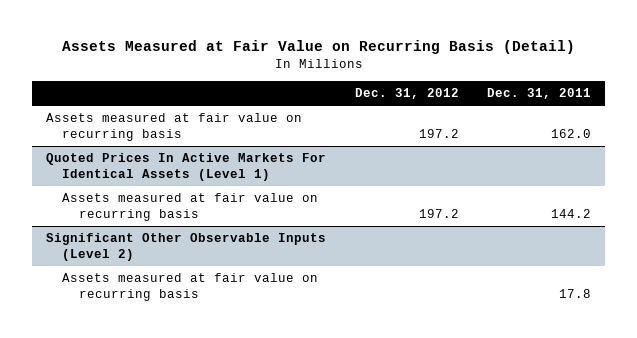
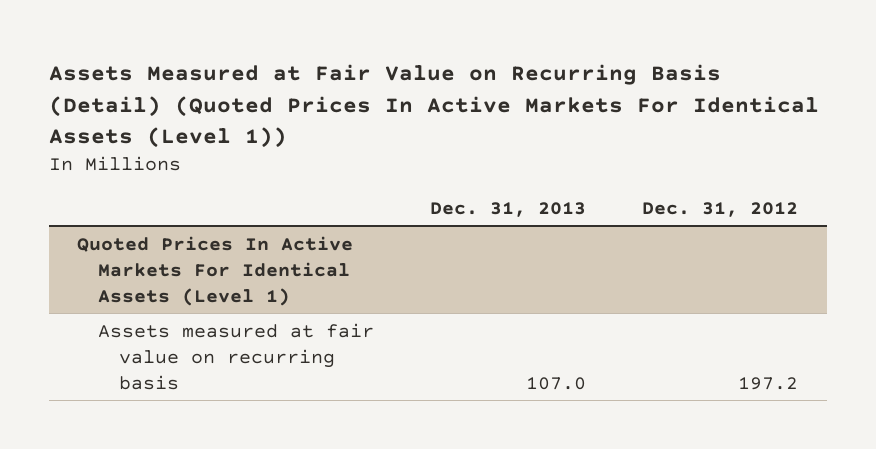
[61,40,575,55] Assets Measured at Fair Value on Recurring Basis (Detail) -> [49,64,820,148] Assets Measured at Fair Value on Recurring Basis (Detail) (Quoted Prices In Active Markets For Identical Assets (Level 1))
[487,88,592,100] Dec. 31, 2011 -> none
none -> [430,201,587,217] Dec. 31, 2013
[46,113,303,141] Assets measured at fair value on recurring basis -> none
[46,233,327,261] Significant Other Observable Inputs (Level 2) -> none
[62,273,319,301] Assets measured at fair value on recurring basis -> none

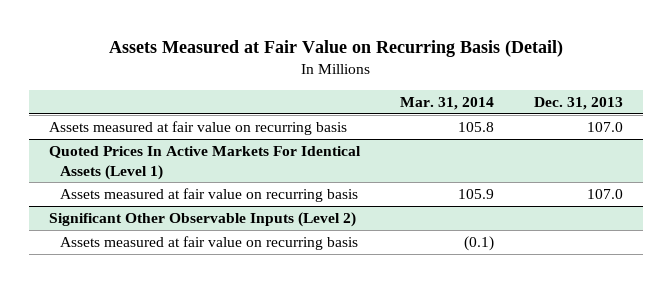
[49,64,820,148] Assets Measured at Fair Value on Recurring Basis (Detail) (Quoted Prices In Active Markets For Identical Assets (Level 1)) -> [108,40,563,58] Assets Measured at Fair Value on Recurring Basis (Detail)
[642,201,799,217] Dec. 31, 2012 -> none
none -> [399,97,494,111] Mar. 31, 2014
none -> [48,121,347,136] Assets measured at fair value on recurring basis
none -> [48,212,356,228] Significant Other Observable Inputs (Level 2)
none -> [60,236,359,251] Assets measured at fair value on recurring basis

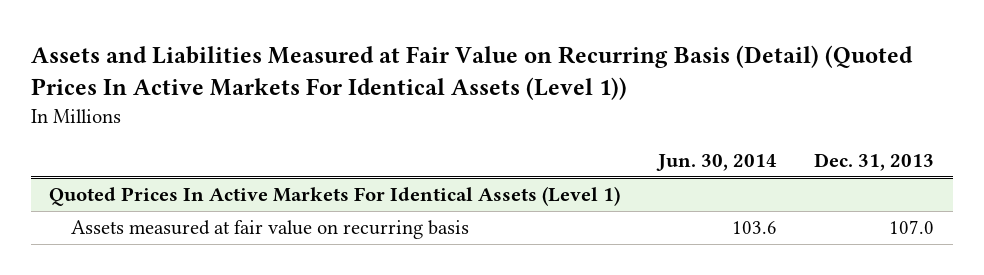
[108,40,563,58] Assets Measured at Fair Value on Recurring Basis (Detail) -> [30,44,913,100] Assets and Liabilities Measured at Fair Value on Recurring Basis (Detail) (Quoted Prices In Active Markets For Identical Assets (Level 1))
[399,97,494,111] Mar. 31, 2014 -> none
none -> [655,153,777,171] Jun. 30, 2014
[48,121,347,136] Assets measured at fair value on recurring basis -> none
[48,212,356,228] Significant Other Observable Inputs (Level 2) -> none
[60,236,359,251] Assets measured at fair value on recurring basis -> none

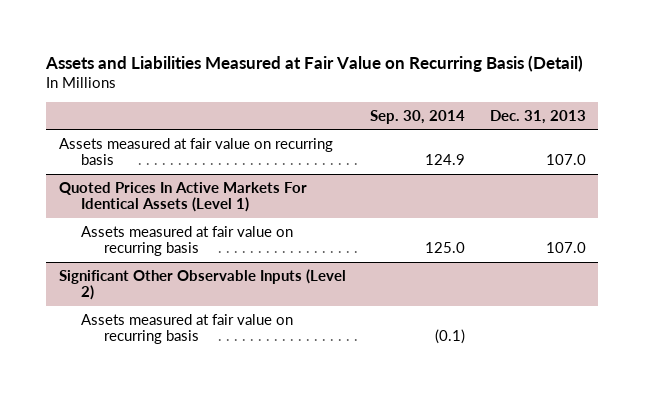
[30,44,913,100] Assets and Liabilities Measured at Fair Value on Recurring Basis (Detail) (Quoted Prices In Active Markets For Identical Assets (Level 1)) -> [45,54,584,72] Assets and Liabilities Measured at Fair Value on Recurring Basis (Detail)
[655,153,777,171] Jun. 30, 2014 -> none
none -> [370,109,466,124] Sep. 30, 2014
none -> [58,137,333,166] Assets measured at fair value on recurring basis
none -> [58,268,346,301] Significant Other Observable Inputs (Level 2)
none -> [81,313,294,345] Assets measured at fair value on recurring basis

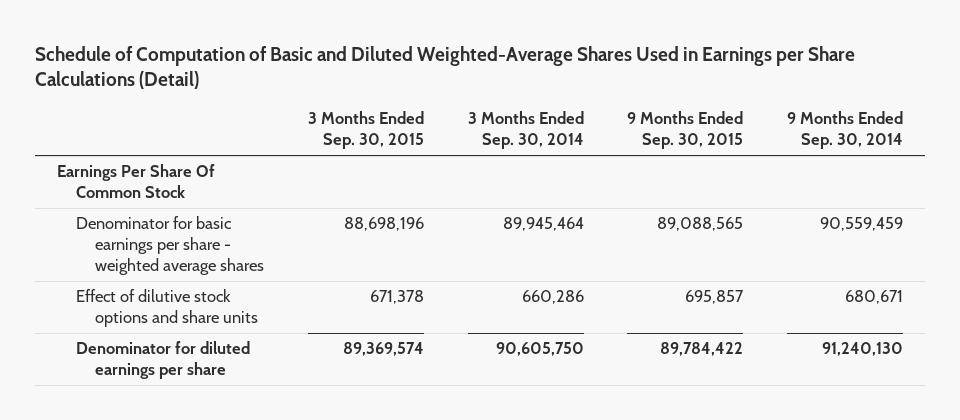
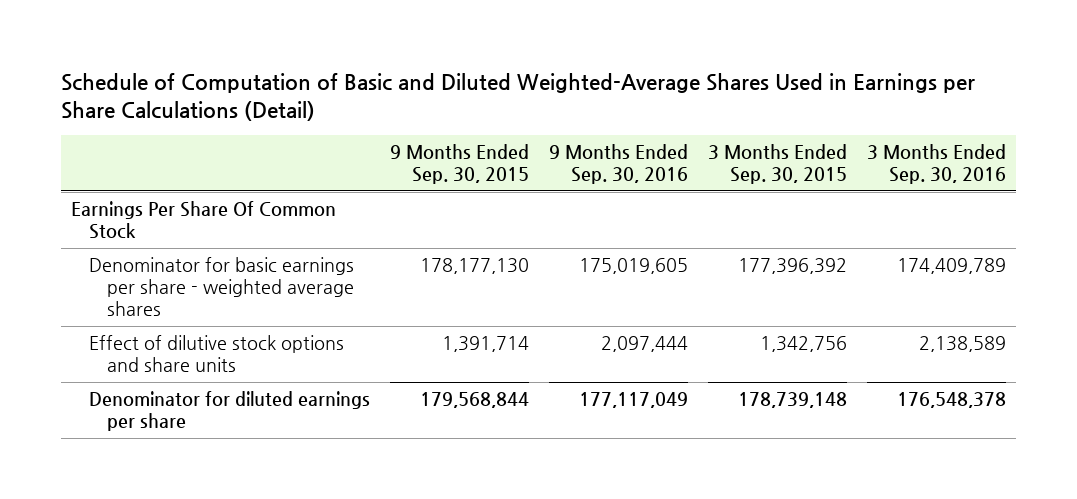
[467,111,584,150] 3 Months Ended Sep. 30, 2014 -> none
[787,111,904,150] 9 Months Ended Sep. 30, 2014 -> none
none -> [548,144,688,185] 9 Months Ended Sep. 30, 2016
none -> [866,144,1006,185] 3 Months Ended Sep. 30, 2016
[343,217,424,232] 88,698,196 -> [737,258,847,275] 177,396,392
[657,217,744,232] 89,088,565 -> [420,258,530,275] 178,177,130
[369,290,424,305] 671,378 -> [759,336,847,353] 1,342,756
[685,290,745,305] 695,857 -> [442,336,530,353] 1,391,714
[342,342,424,357] 89,369,574 -> [737,392,847,409] 178,739,148
[660,342,744,357] 89,784,422 -> [420,392,530,409] 179,568,844

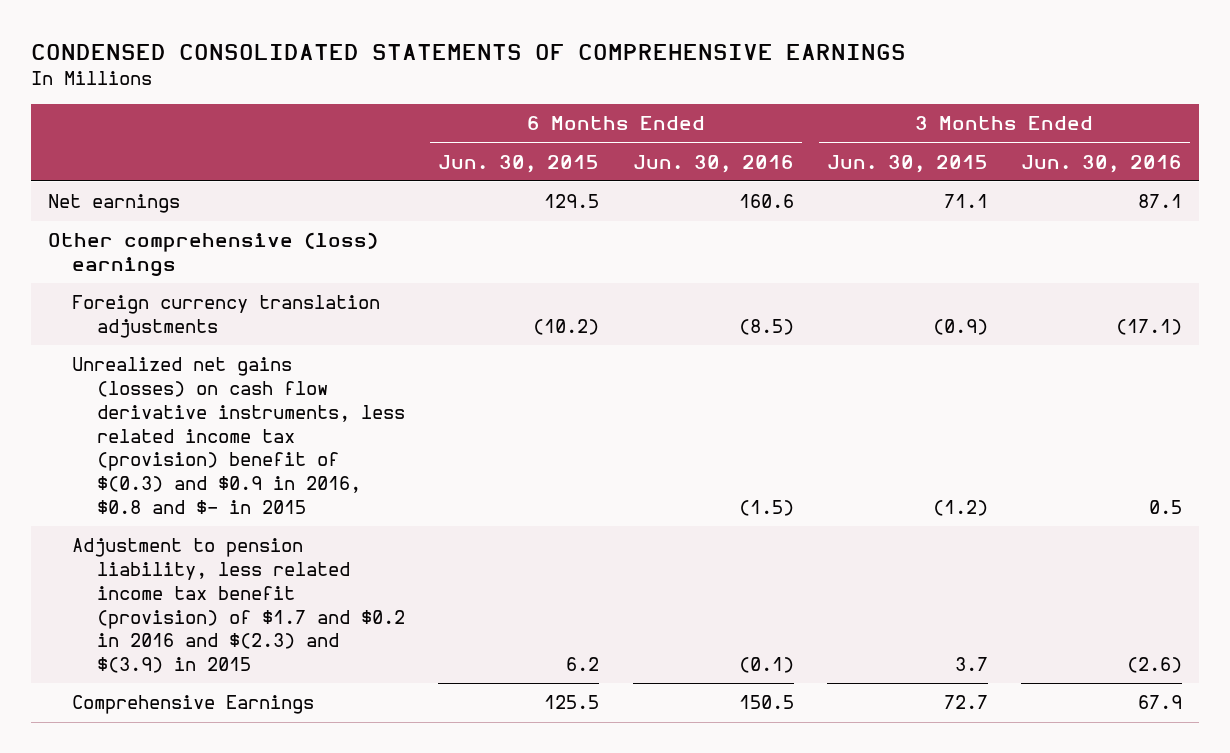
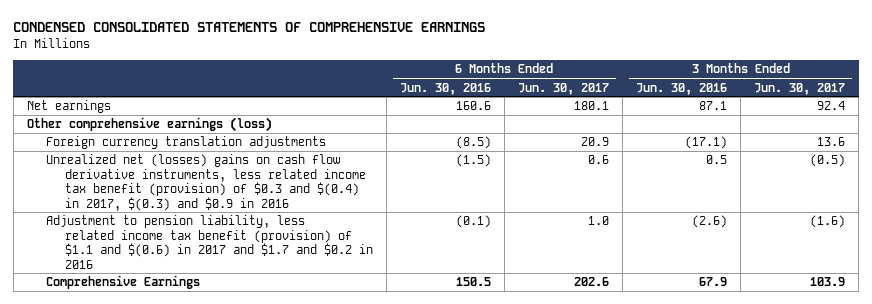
[438,154,600,173] Jun. 30, 2015 -> none
[826,154,988,173] Jun. 30, 2015 -> none
none -> [517,82,609,95] Jun. 30, 2017
none -> [754,82,846,95] Jun. 30, 2017
[47,232,378,277] Other comprehensive (loss) earnings -> [26,117,272,133] Other comprehensive earnings (loss)
[72,357,406,515] Unrealized net gains (losses) on cash flow derivative instruments, less related income tax (provision) benefit of $(0.3) and $0.9 in 2016, $0.8 and $- in 2015 -> [45,154,366,211] Unrealized net (losses) gains on cash flow derivative instruments, less related income tax benefit (provision) of $0.3 and $(0.4) in 2017, $(0.3) and $0.9 in 2016
[72,538,406,674] Adjustment to pension liability, less related income tax benefit (provision) of $1.7 and $0.2 in 2016 and $(2.3) and $(3.9) in 2015 -> [45,215,373,269] Adjustment to pension liability, less related income tax benefit (provision) of $1.1 and $(0.6) in 2017 and $1.7 and $0.2 in 2016

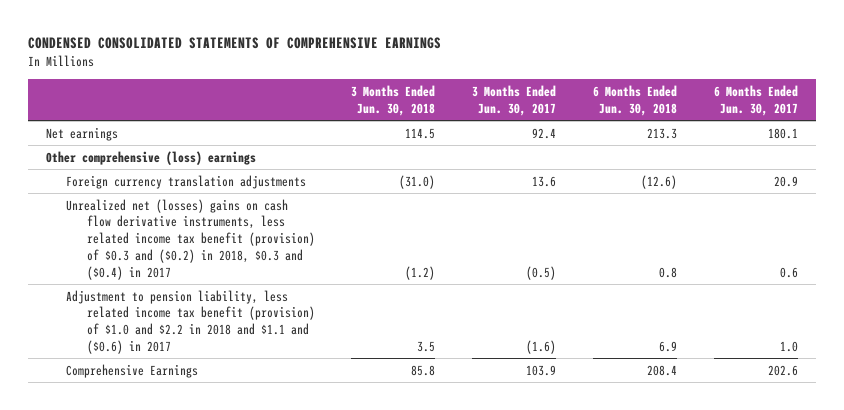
[399,82,491,95] Jun. 30, 2016 -> none
[636,82,728,95] Jun. 30, 2016 -> none
none -> [351,84,436,116] 3 Months Ended Jun. 30, 2018
none -> [593,84,678,116] 6 Months Ended Jun. 30, 2018
[26,117,272,133] Other comprehensive earnings (loss) -> [46,150,257,165] Other comprehensive (loss) earnings
[45,154,366,211] Unrealized net (losses) gains on cash flow derivative instruments, less related income tax benefit (provision) of $0.3 and $(0.4) in 2017, $(0.3) and $0.9 in 2016 -> [66,198,315,280] Unrealized net (losses) gains on cash flow derivative instruments, less related income tax benefit (provision) of $0.3 and ($0.2) in 2018, $0.3 and ($0.4) in 2017
[45,215,373,269] Adjustment to pension liability, less related income tax benefit (provision) of $1.1 and $(0.6) in 2017 and $1.7 and $0.2 in 2016 -> [66,289,315,354] Adjustment to pension liability, less related income tax benefit (provision) of $1.0 and $2.2 in 2018 and $1.1 and ($0.6) in 2017

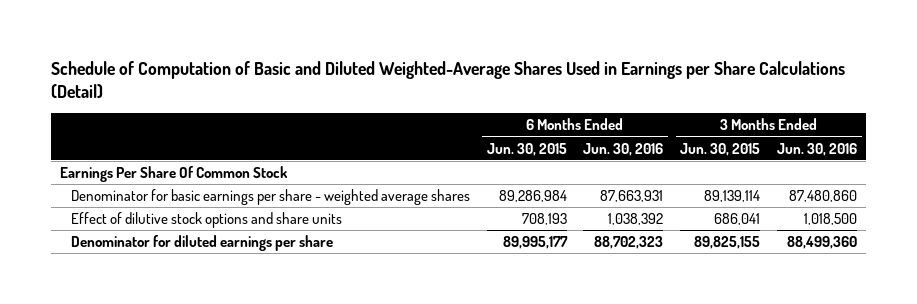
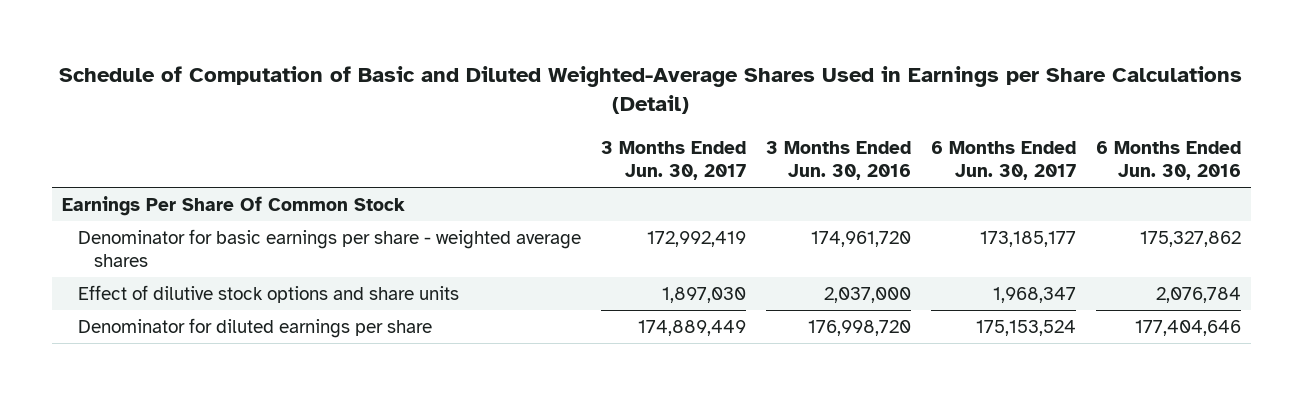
[486,142,567,156] Jun. 30, 2015 -> none
[680,142,761,156] Jun. 30, 2015 -> none
none -> [600,140,746,181] 3 Months Ended Jun. 30, 2017
none -> [930,140,1076,181] 6 Months Ended Jun. 30, 2017
[600,190,664,203] 87,663,931 -> [1139,231,1241,248] 175,327,862
[789,190,858,203] 87,480,860 -> [810,231,911,248] 174,961,720
[608,213,664,226] 1,038,392 -> [1155,287,1241,304] 2,076,784
[804,213,858,226] 1,018,500 -> [823,287,911,304] 2,037,000
[594,236,664,250] 88,702,323 -> [1134,320,1241,337] 177,404,646
[787,236,858,250] 88,499,360 -> [807,320,911,337] 176,998,720

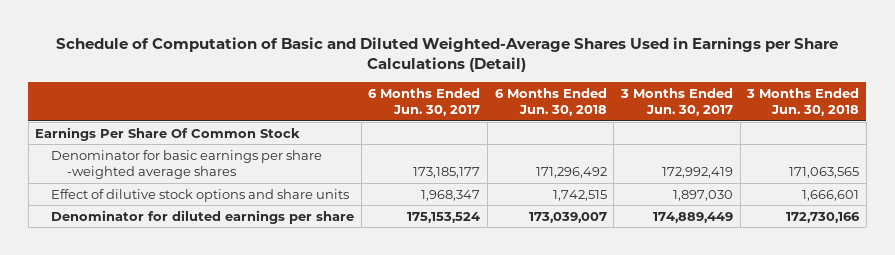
[765,140,911,181] 3 Months Ended Jun. 30, 2016 -> none
[1095,140,1241,181] 6 Months Ended Jun. 30, 2016 -> none
none -> [494,87,607,117] 6 Months Ended Jun. 30, 2018
none -> [746,87,860,117] 3 Months Ended Jun. 30, 2018
[77,229,581,268] Denominator for basic earnings per share - weighted average shares -> [50,149,322,180] Denominator for basic earnings per share -weighted average shares

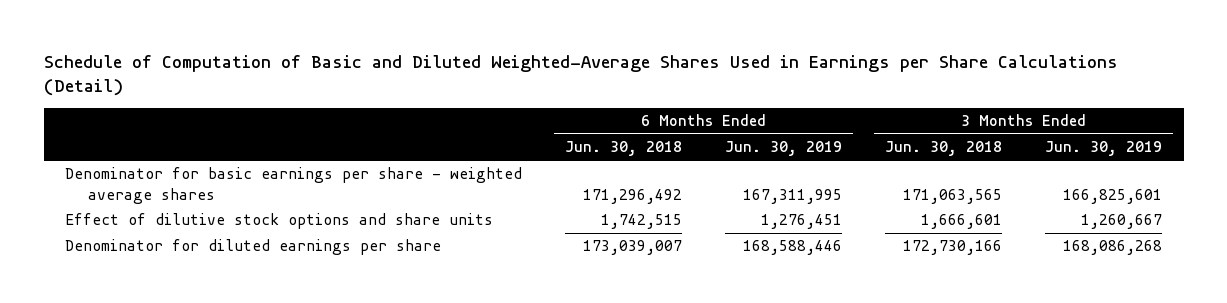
[368,87,481,117] 6 Months Ended Jun. 30, 2017 -> none
[619,87,733,117] 3 Months Ended Jun. 30, 2017 -> none
none -> [725,141,843,157] Jun. 30, 2019
none -> [1045,141,1163,157] Jun. 30, 2019
[35,126,301,141] Earnings Per Share Of Common Stock -> none
[50,149,322,180] Denominator for basic earnings per share -weighted average shares -> [65,167,523,204] Denominator for basic earnings per share - weighted average shares

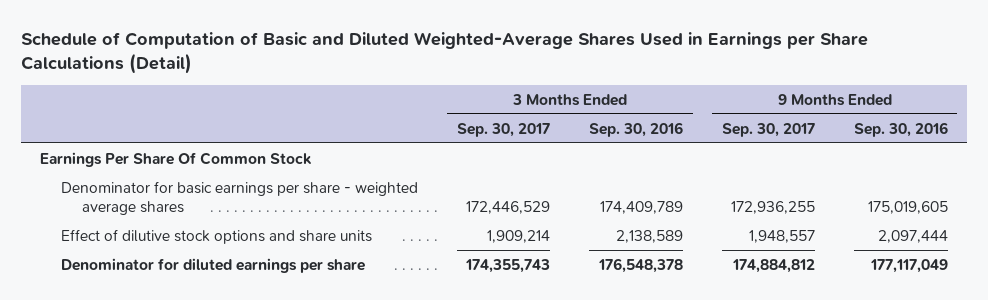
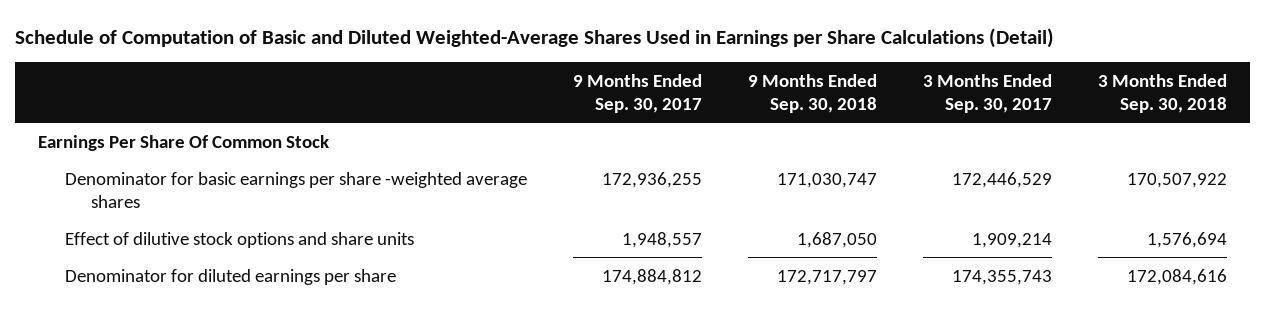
[588,121,683,137] Sep. 30, 2016 -> none
[853,121,948,137] Sep. 30, 2016 -> none
none -> [747,73,877,113] 9 Months Ended Sep. 30, 2018
none -> [1097,73,1227,113] 3 Months Ended Sep. 30, 2018
[61,180,419,215] Denominator for basic earnings per share - weighted average shares -> [64,171,527,208] Denominator for basic earnings per share -weighted average shares

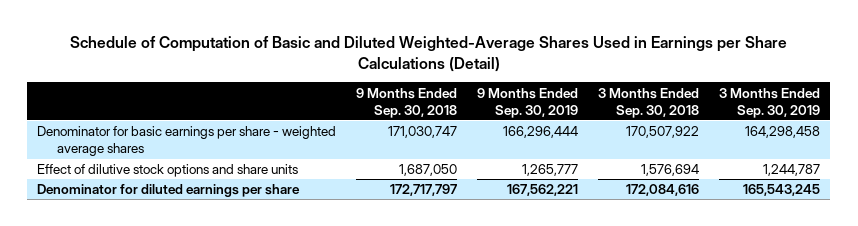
[572,73,702,113] 9 Months Ended Sep. 30, 2017 -> none
[922,73,1052,113] 3 Months Ended Sep. 30, 2017 -> none
none -> [477,87,579,118] 9 Months Ended Sep. 30, 2019
none -> [719,87,821,118] 3 Months Ended Sep. 30, 2019
[38,134,330,151] Earnings Per Share Of Common Stock -> none
[64,171,527,208] Denominator for basic earnings per share -weighted average shares -> [37,126,337,157] Denominator for basic earnings per share - weighted average shares

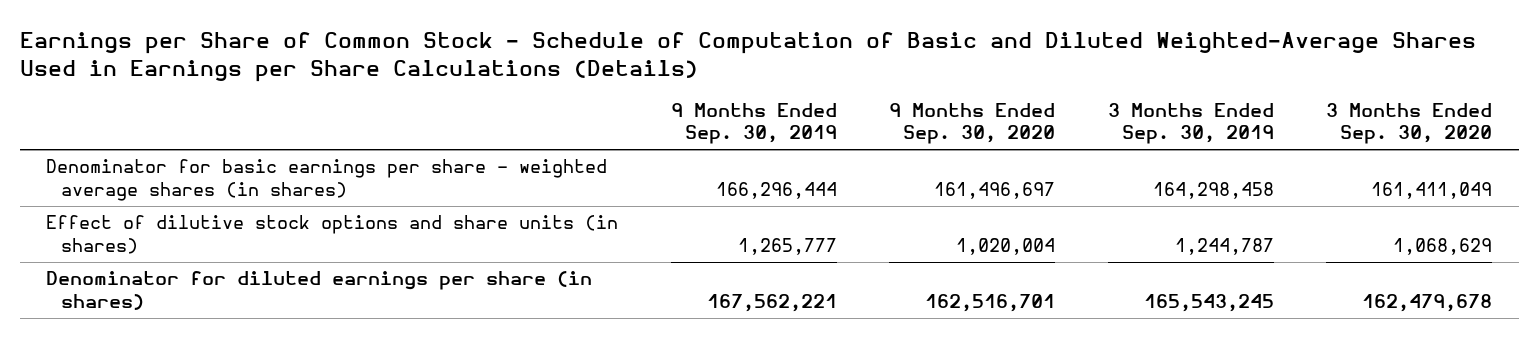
[69,36,787,72] Schedule of Computation of Basic and Diluted Weighted-Average Shares Used in Earnings per Share Calculations (Detail) -> [20,31,1477,82] Earnings per Share of Common Stock - Schedule of Computation of Basic and Diluted Weighted-Average Shares Used in Earnings per Share Calculations (Details)
[356,87,458,118] 9 Months Ended Sep. 30, 2018 -> none
[598,87,700,118] 3 Months Ended Sep. 30, 2018 -> none
none -> [889,103,1056,145] 9 Months Ended Sep. 30, 2020
none -> [1326,103,1493,145] 3 Months Ended Sep. 30, 2020
[37,126,337,157] Denominator for basic earnings per share - weighted average shares -> [46,159,608,201] Denominator for basic earnings per share - weighted average shares (in shares)
[37,164,299,178] Effect of dilutive stock options and share units -> [46,215,619,254] Effect of dilutive stock options and share units (in shares)
[37,184,301,198] Denominator for diluted earnings per share -> [46,271,593,310] Denominator for diluted earnings per share (in shares)

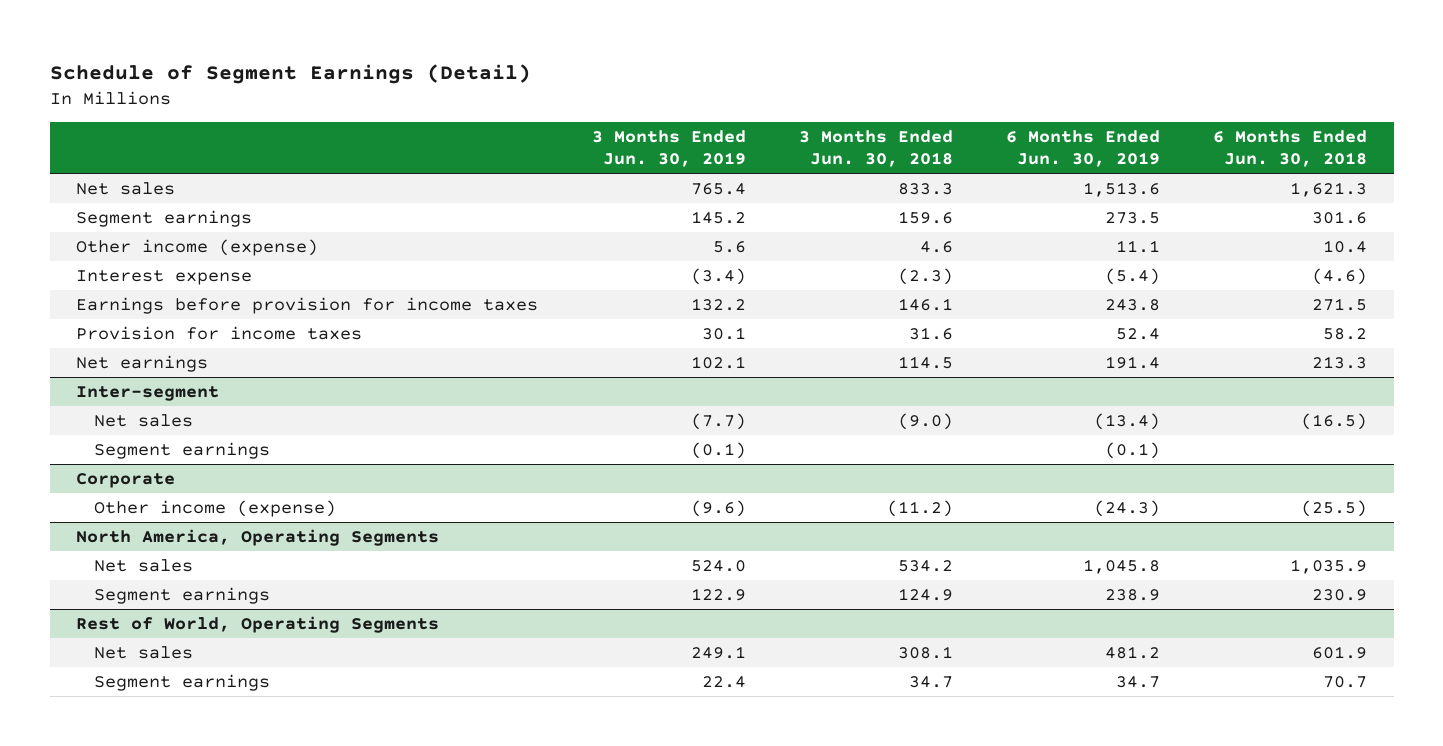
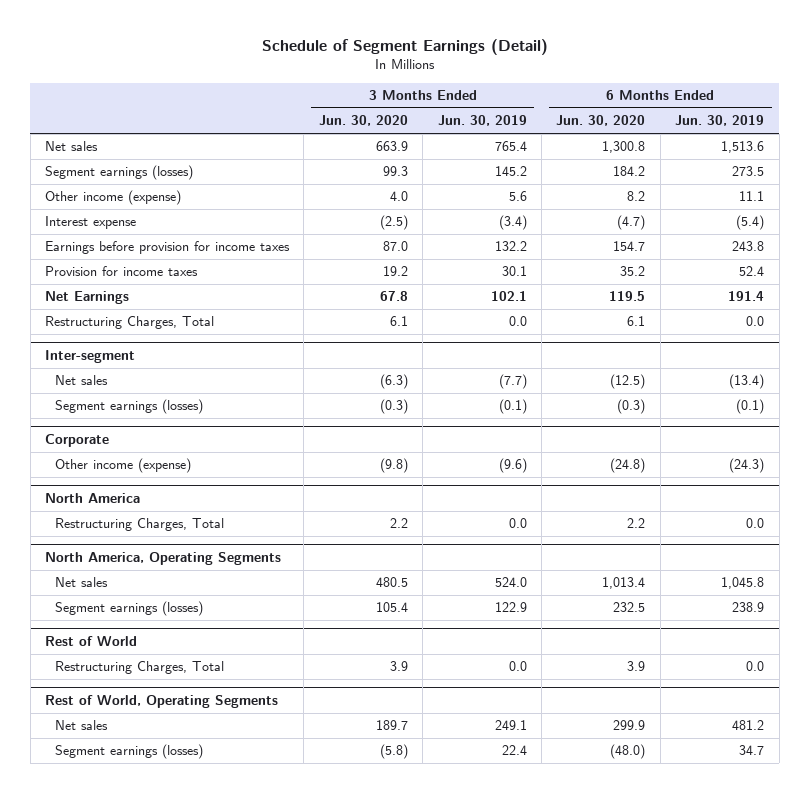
[798,130,953,168] 3 Months Ended Jun. 30, 2018 -> none
[1213,130,1368,168] 6 Months Ended Jun. 30, 2018 -> none
none -> [318,115,408,127] Jun. 30, 2020
none -> [556,115,646,127] Jun. 30, 2020
[76,209,253,227] Segment earnings -> [45,165,194,181] Segment earnings (losses)
[76,354,209,372] Net earnings -> [45,291,130,305] Net Earnings
none -> [45,316,215,330] Restructuring Charges, Total
[93,441,270,459] Segment earnings -> [54,399,203,415] Segment earnings (losses)
none -> [45,492,141,503] North America
none -> [54,518,224,532] Restructuring Charges, Total
[93,586,270,604] Segment earnings -> [54,601,203,617] Segment earnings (losses)
none -> [45,635,138,646] Rest of World
none -> [54,661,224,675] Restructuring Charges, Total
[93,673,270,691] Segment earnings -> [54,744,203,760] Segment earnings (losses)

